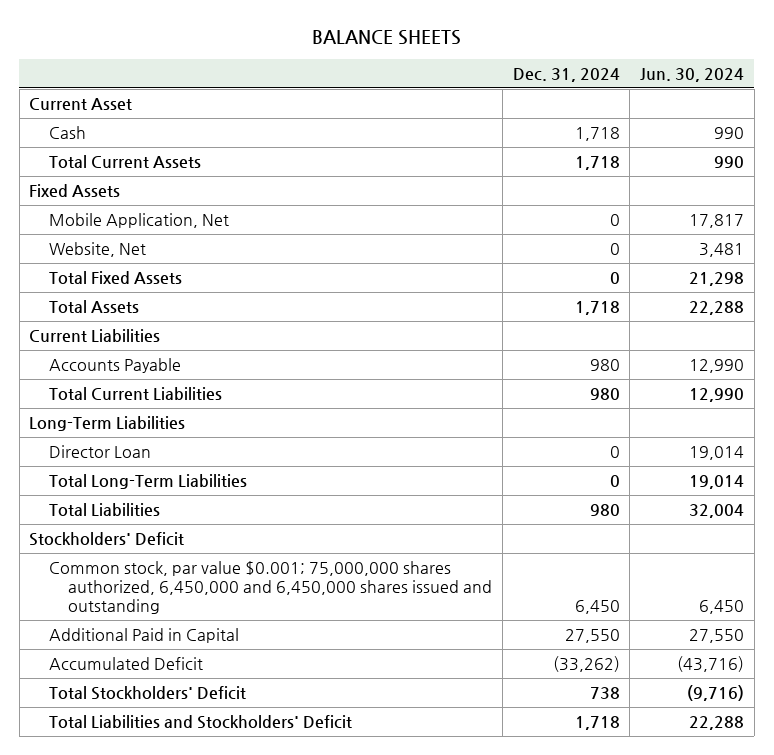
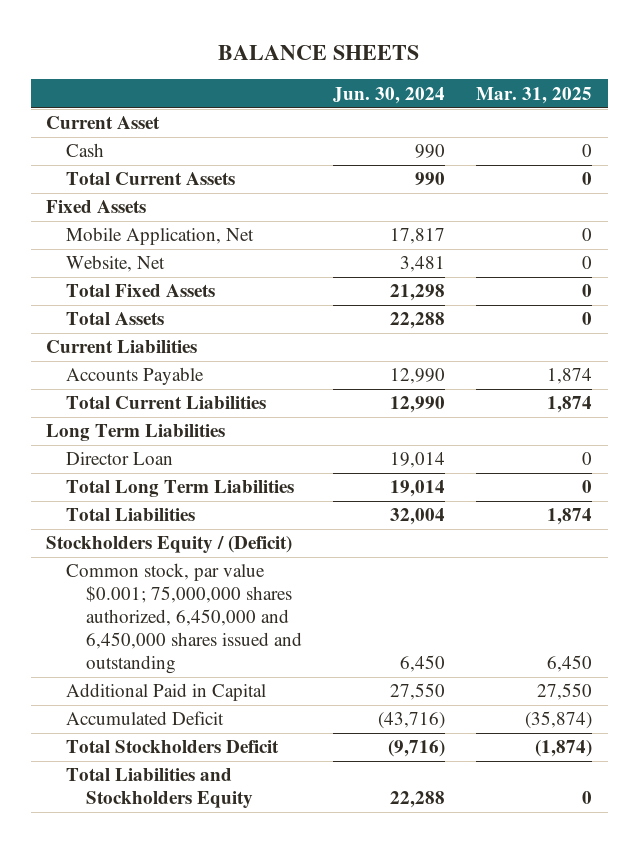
[512,67,620,82] Dec. 31, 2024 -> none
none -> [476,86,593,104] Mar. 31, 2025
[29,415,186,431] Long-Term Liabilities -> [46,424,226,442] Long Term Liabilities
[48,473,247,489] Total Long-Term Liabilities -> [65,480,294,498] Total Long Term Liabilities
[29,531,185,546] Stockholders' Deficit -> [46,536,293,554] Stockholders Equity / (Deficit)
[48,685,246,700] Total Stockholders' Deficit -> [65,740,279,754] Total Stockholders Deficit
[48,714,352,729] Total Liabilities and Stockholders' Deficit -> [65,768,253,809] Total Liabilities and Stockholders Equity

